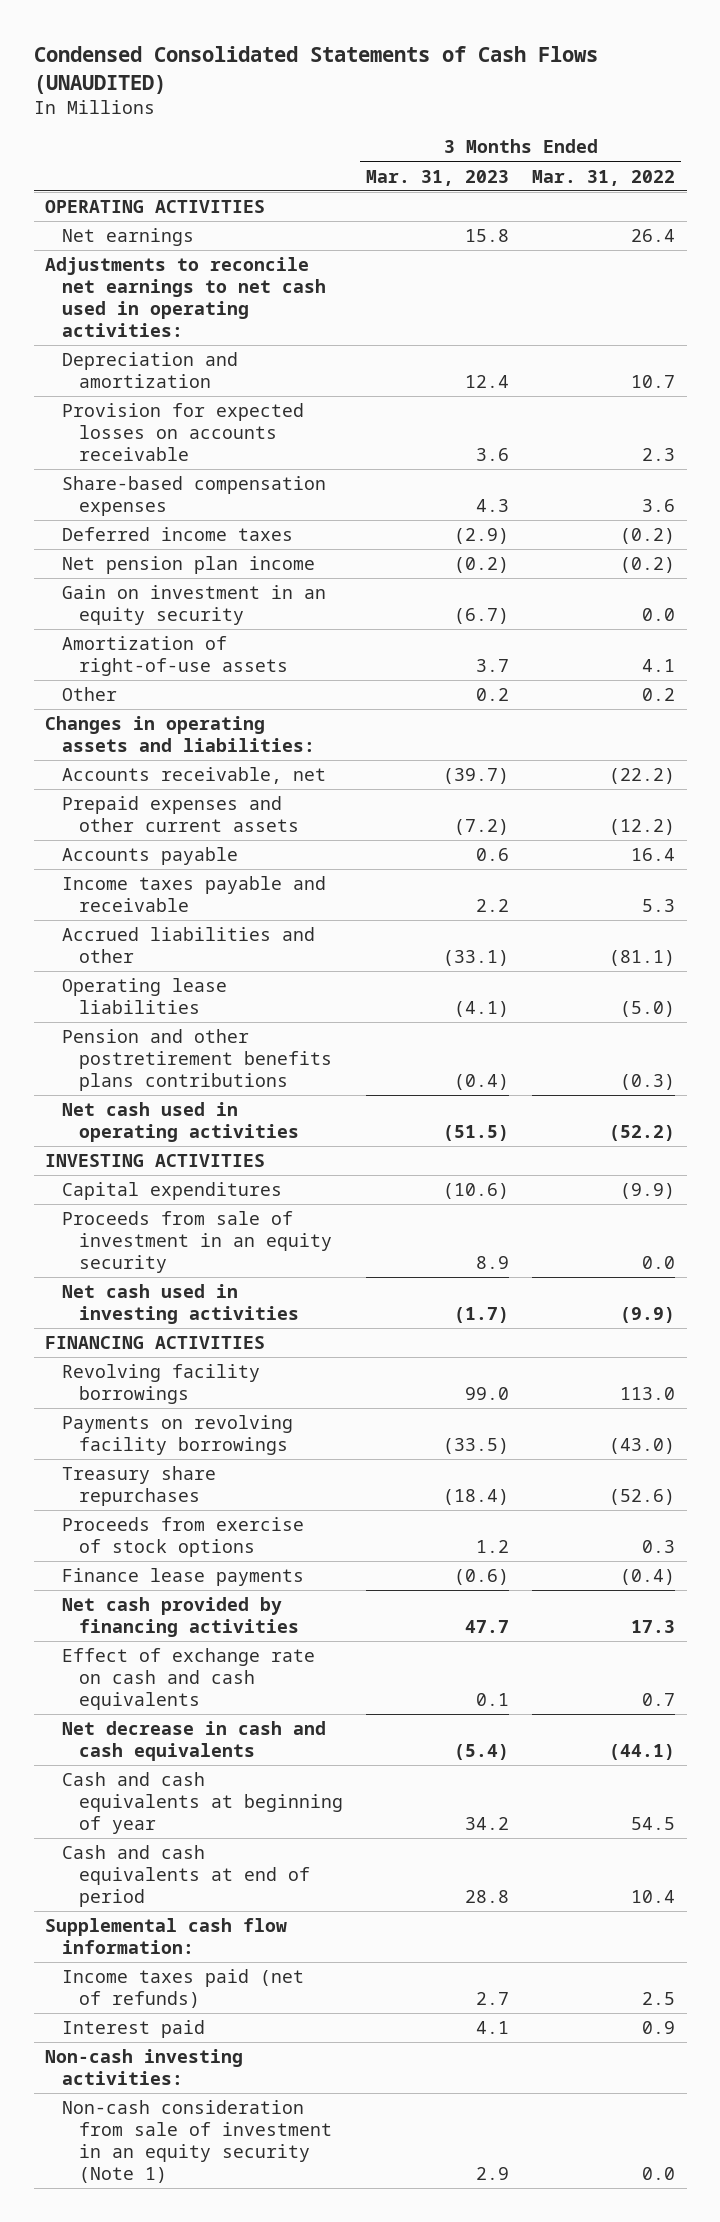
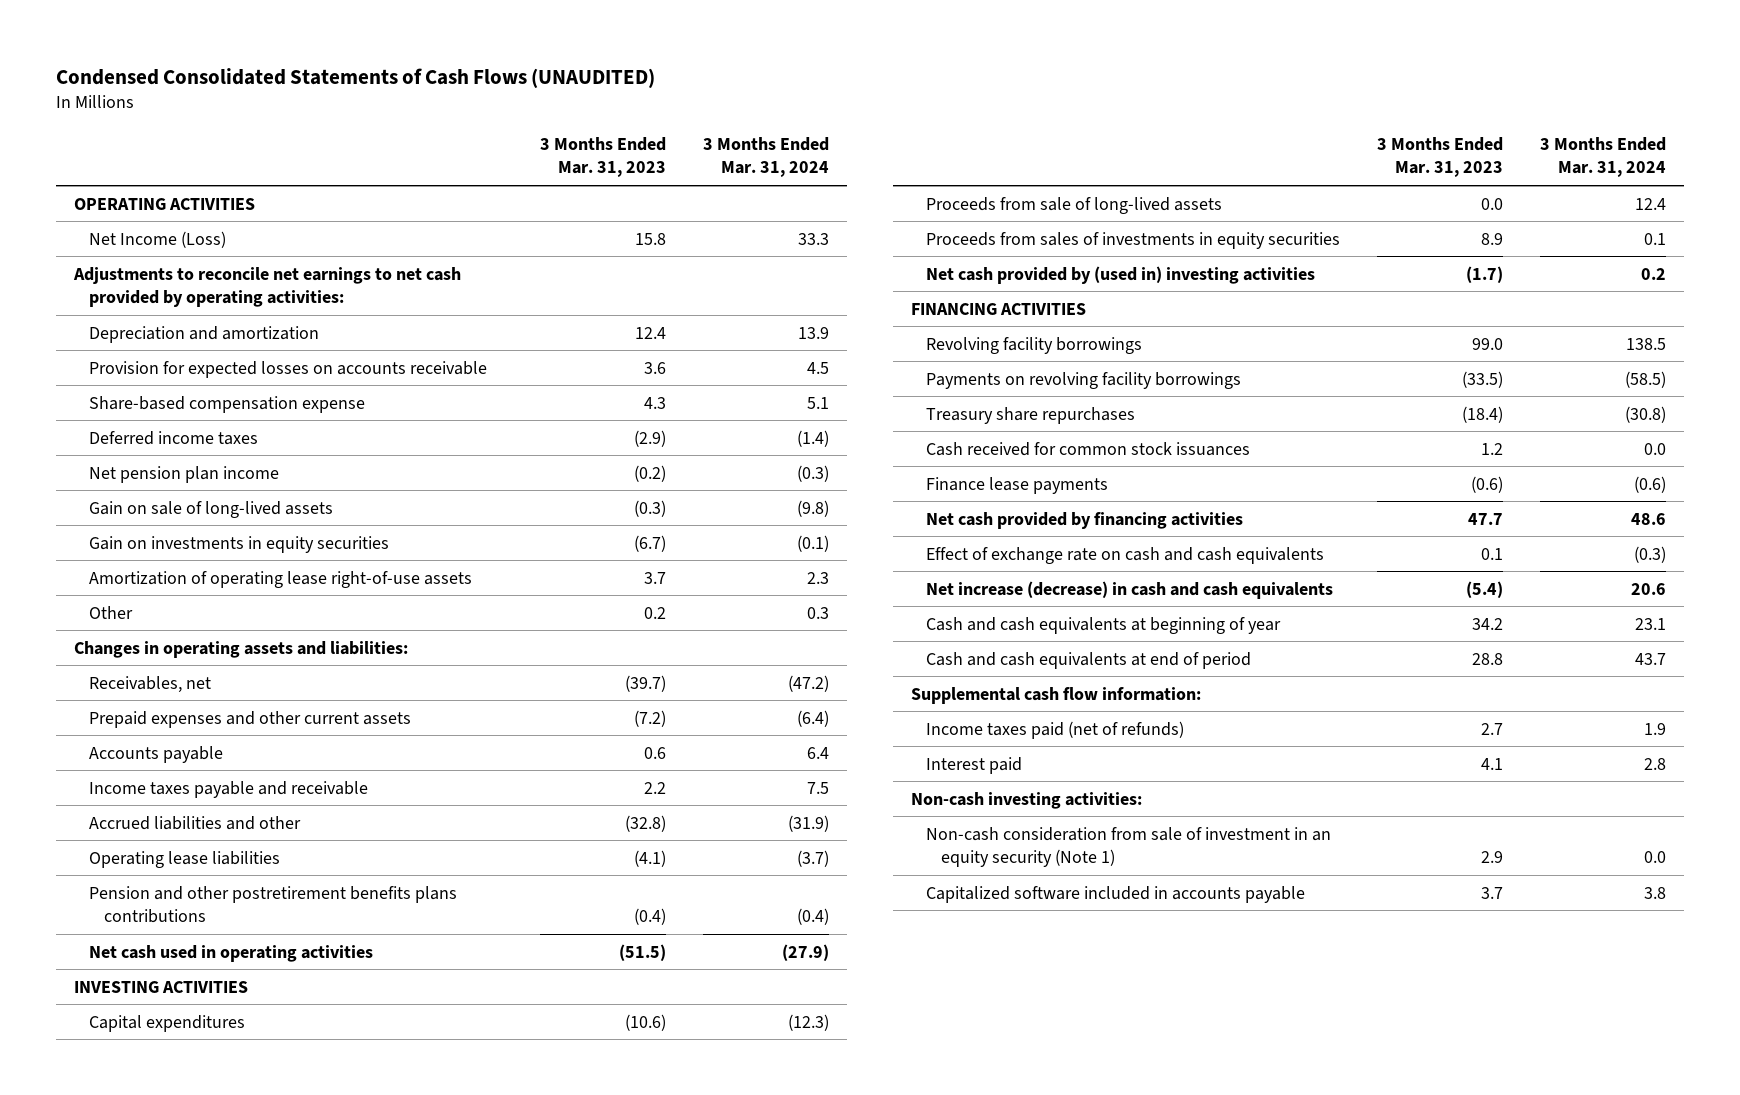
[532,169,676,186] Mar. 31, 2022 -> none
none -> [702,137,829,178] 3 Months Ended Mar. 31, 2024
[62,228,195,247] Net earnings -> [89,230,227,248] Net Income (Loss)
[45,257,327,338] Adjustments to reconcile net earnings to net cash used in operating activities: -> [73,266,462,307] Adjustments to reconcile net earnings to net cash provided by operating activities:
[62,476,327,517] Share-based compensation expenses -> [89,395,366,413] Share-based compensation expense
none -> [89,500,334,518] Gain on sale of long-lived assets
[62,585,327,626] Gain on investment in an equity security -> [89,535,390,553] Gain on investments in equity securities
[62,636,288,677] Amortization of right-of-use assets -> [89,570,473,588] Amortization of operating lease right-of-use assets
[62,767,327,785] Accounts receivable, net -> [89,675,212,693] Receivables, net
[442,950,509,967] (33.1) -> [625,814,667,832] (32.8)
none -> [926,196,1223,214] Proceeds from sale of long-lived assets
[62,1211,332,1274] Proceeds from sale of investment in an equity security -> [926,231,1341,249] Proceeds from sales of investments in equity securities
[62,1284,299,1325] Net cash used in investing activities -> [926,265,1316,284] Net cash provided by (used in) investing activities
[62,1517,305,1558] Proceeds from exercise of stock options -> none
none -> [926,441,1251,456] Cash received for common stock issuances
[62,1721,327,1762] Net decrease in cash and cash equivalents -> [926,580,1334,599] Net increase (decrease) in cash and cash equivalents
none -> [926,885,1306,903] Capitalized software included in accounts payable

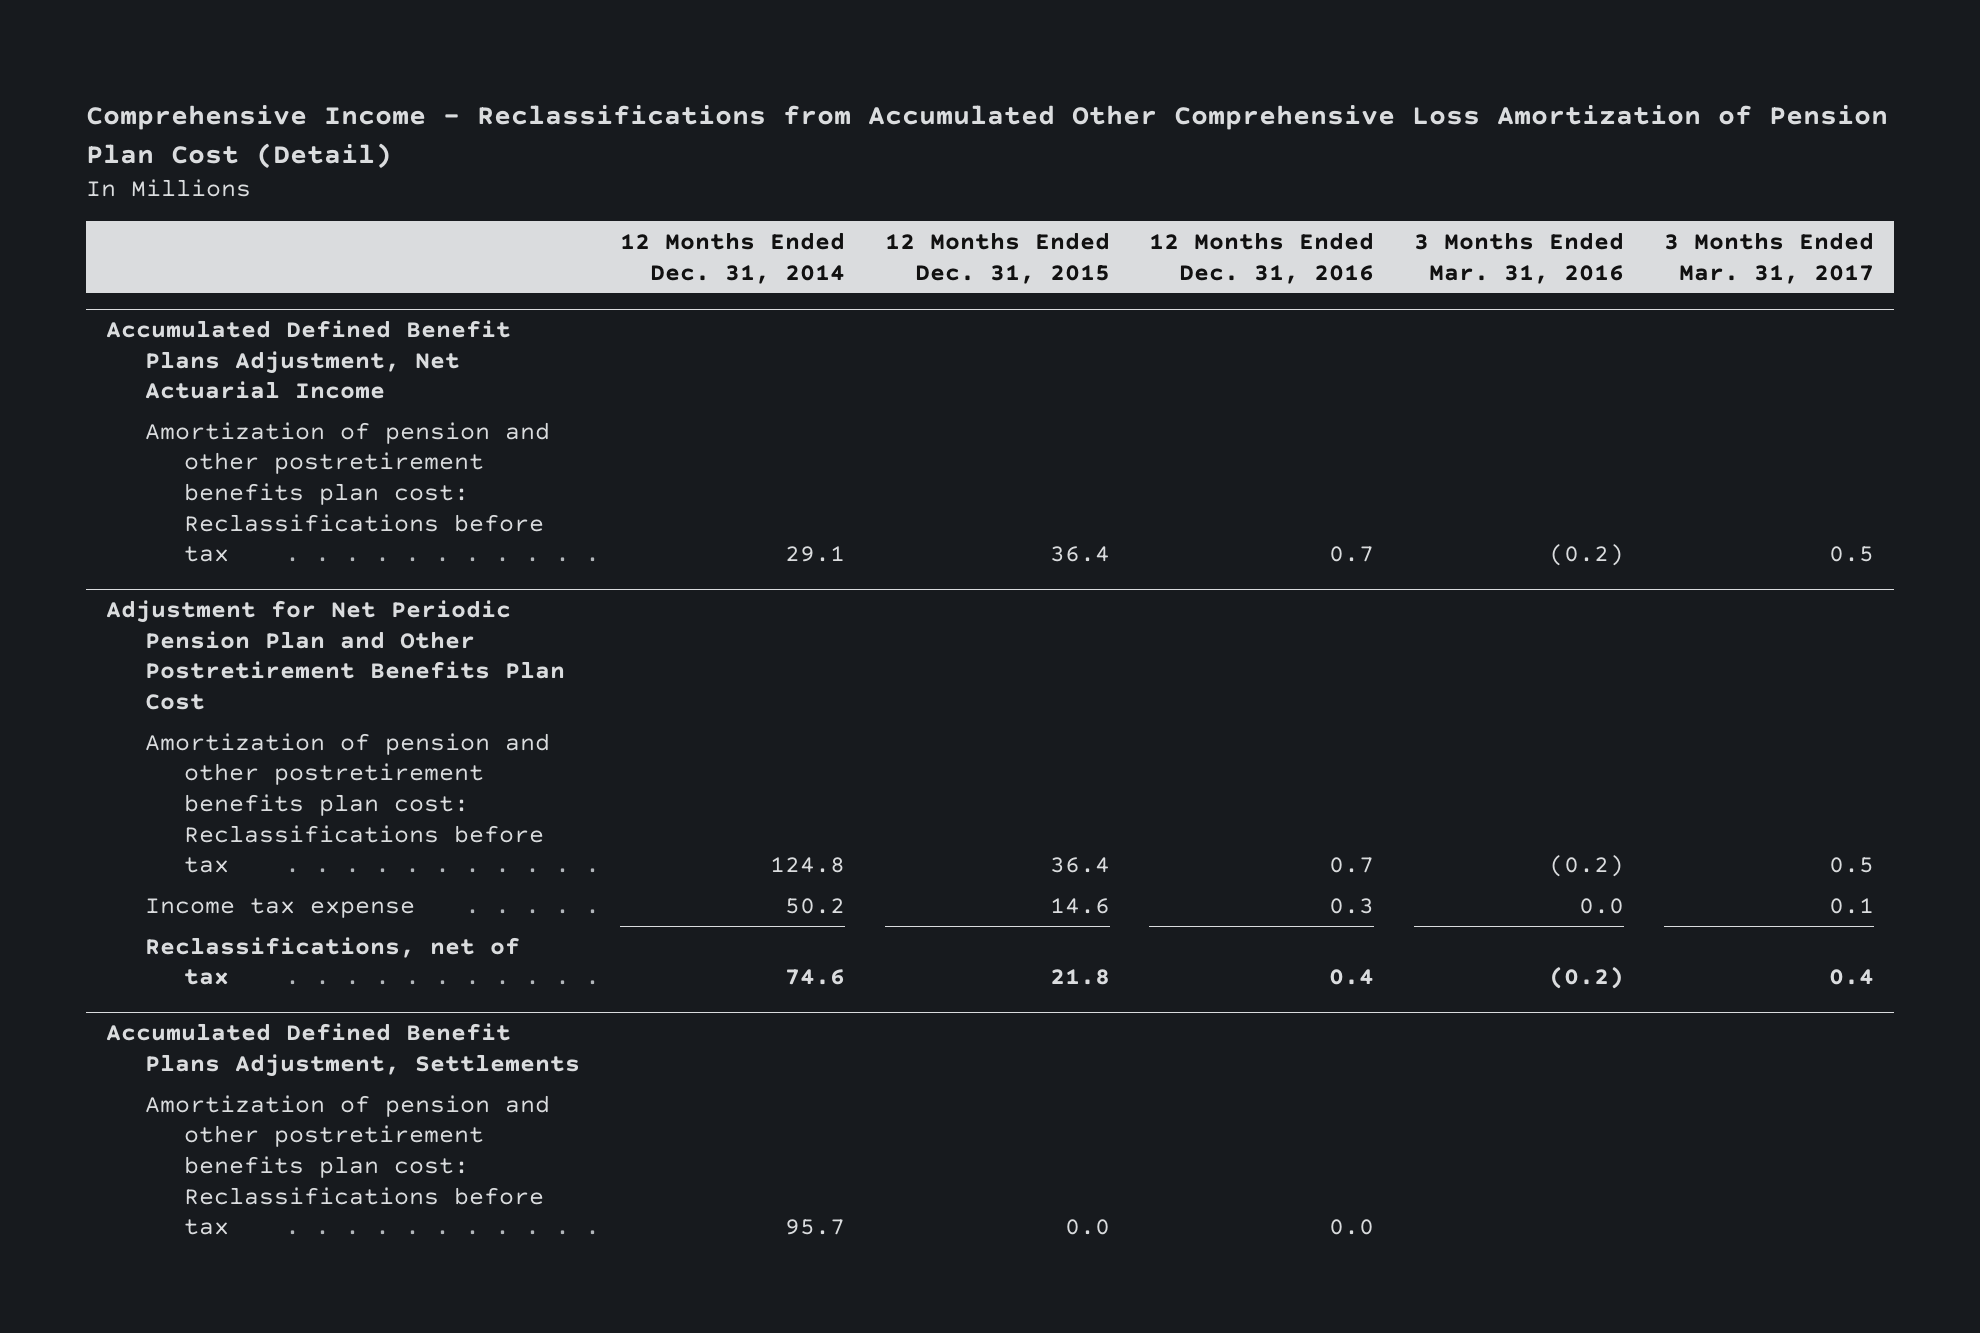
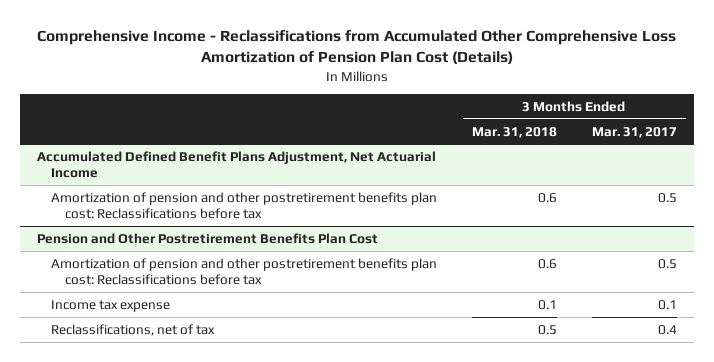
[85,105,1888,169] Comprehensive Income - Reclassifications from Accumulated Other Comprehensive Loss Amortization of Pension Plan Cost (Detail) -> [36,29,676,65] Comprehensive Income - Reclassifications from Accumulated Other Comprehensive Loss Amortization of Pension Plan Cost (Details)
[619,231,845,284] 12 Months Ended Dec. 31, 2014 -> none
[884,231,1110,284] 12 Months Ended Dec. 31, 2015 -> none
[1149,231,1375,284] 12 Months Ended Dec. 31, 2016 -> none
[1414,231,1625,284] 3 Months Ended Mar. 31, 2016 -> none
none -> [472,126,558,138] Mar. 31, 2018
[105,600,565,710] Adjustment for Net Periodic Pension Plan and Other Postretirement Benefits Plan Cost -> [37,232,379,244] Pension and Other Postretirement Benefits Plan Cost
[105,1023,580,1077] Accumulated Defined Benefit Plans Adjustment, Settlements -> none
[144,1094,550,1236] Amortization of pension and other postretirement benefits plan cost: Reclassifications before tax -> none

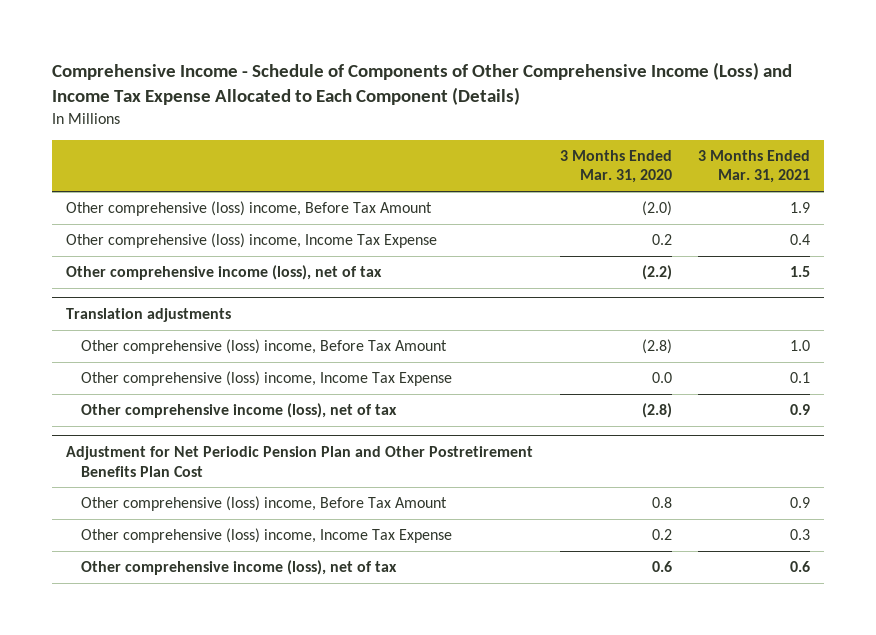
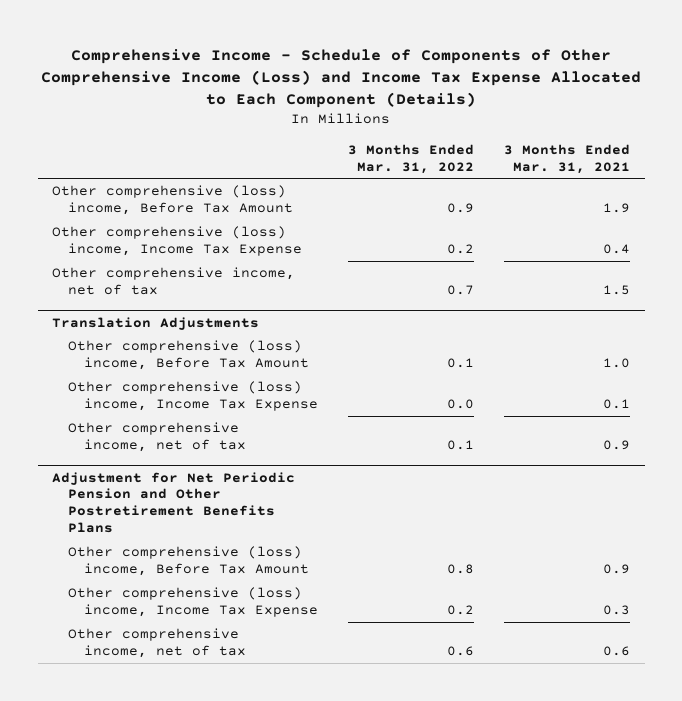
[559,149,672,184] 3 Months Ended Mar. 31, 2020 -> none
none -> [348,143,475,174] 3 Months Ended Mar. 31, 2022
[65,265,382,281] Other comprehensive income (loss), net of tax -> [52,267,296,296] Other comprehensive income, net of tax
[65,307,231,322] Translation adjustments -> [52,316,260,330] Translation Adjustments
[80,403,397,419] Other comprehensive income (loss), net of tax -> [68,422,247,453] Other comprehensive income, net of tax
[65,445,533,477] Adjustment for Net Periodic Pension Plan and Other Postretirement Benefits Plan Cost -> [52,471,296,533] Adjustment for Net Periodic Pension and Other Postretirement Benefits Plans
[80,560,397,576] Other comprehensive income (loss), net of tax -> [68,628,247,659] Other comprehensive income, net of tax

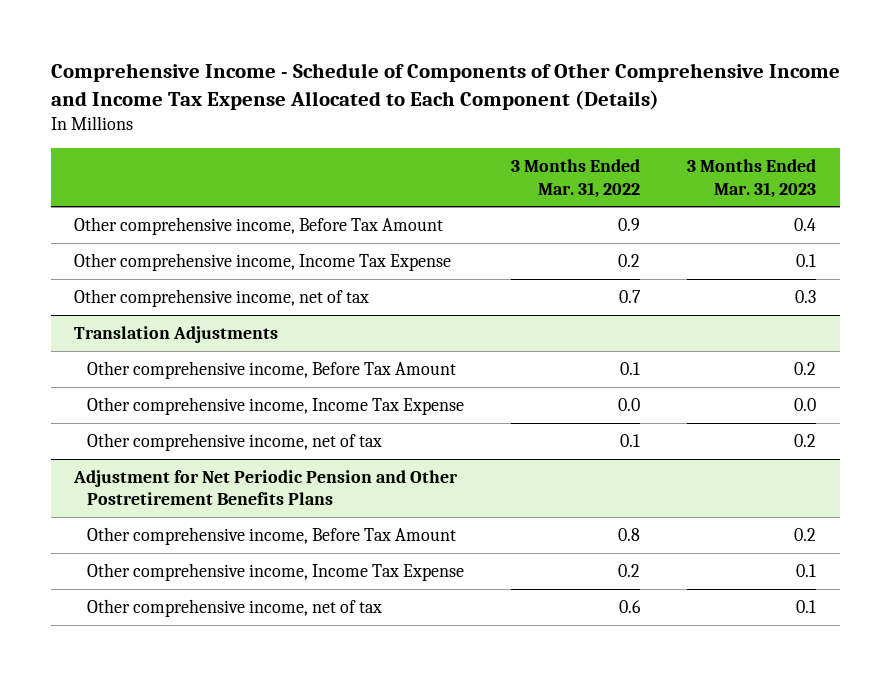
[41,48,642,108] Comprehensive Income - Schedule of Components of Other Comprehensive Income (Loss) and Income Tax Expense Allocated to Each Component (Details) -> [50,63,840,111] Comprehensive Income - Schedule of Components of Other Comprehensive Income and Income Tax Expense Allocated to Each Component (Details)
[503,143,630,174] 3 Months Ended Mar. 31, 2021 -> none
none -> [687,159,817,198] 3 Months Ended Mar. 31, 2023
[52,185,294,216] Other comprehensive (loss) income, Before Tax Amount -> [74,217,444,236] Other comprehensive income, Before Tax Amount
[52,226,303,257] Other comprehensive (loss) income, Income Tax Expense -> [74,253,452,272] Other comprehensive income, Income Tax Expense
[68,340,310,371] Other comprehensive (loss) income, Before Tax Amount -> [87,361,457,380] Other comprehensive income, Before Tax Amount
[68,381,319,412] Other comprehensive (loss) income, Income Tax Expense -> [87,397,465,416] Other comprehensive income, Income Tax Expense
[68,546,310,577] Other comprehensive (loss) income, Before Tax Amount -> [87,527,457,546] Other comprehensive income, Before Tax Amount
[68,587,319,618] Other comprehensive (loss) income, Income Tax Expense -> [87,563,465,582] Other comprehensive income, Income Tax Expense

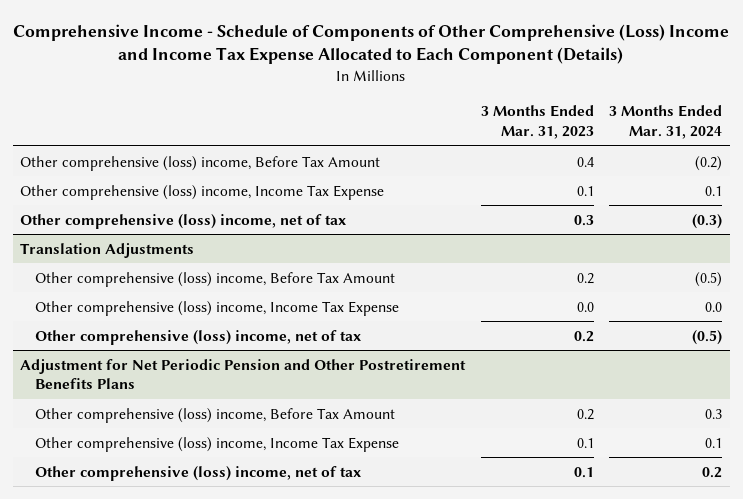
[50,63,840,111] Comprehensive Income - Schedule of Components of Other Comprehensive Income and Income Tax Expense Allocated to Each Component (Details) -> [13,23,730,65] Comprehensive Income - Schedule of Components of Other Comprehensive (Loss) Income and Income Tax Expense Allocated to Each Component (Details)
[511,159,641,198] 3 Months Ended Mar. 31, 2022 -> none
none -> [609,105,723,140] 3 Months Ended Mar. 31, 2024
[74,217,444,236] Other comprehensive income, Before Tax Amount -> [20,155,381,171] Other comprehensive (loss) income, Before Tax Amount
[74,253,452,272] Other comprehensive income, Income Tax Expense -> [20,184,385,200] Other comprehensive (loss) income, Income Tax Expense
[74,289,370,308] Other comprehensive income, net of tax -> [20,213,347,229] Other comprehensive (loss) income, net of tax
[87,361,457,380] Other comprehensive income, Before Tax Amount -> [35,271,396,287] Other comprehensive (loss) income, Before Tax Amount
[87,397,465,416] Other comprehensive income, Income Tax Expense -> [35,300,400,316] Other comprehensive (loss) income, Income Tax Expense
[87,433,383,452] Other comprehensive income, net of tax -> [35,329,362,345] Other comprehensive (loss) income, net of tax
[87,527,457,546] Other comprehensive income, Before Tax Amount -> [35,407,396,423] Other comprehensive (loss) income, Before Tax Amount
[87,563,465,582] Other comprehensive income, Income Tax Expense -> [35,436,400,452] Other comprehensive (loss) income, Income Tax Expense
[87,599,383,618] Other comprehensive income, net of tax -> [35,465,362,481] Other comprehensive (loss) income, net of tax

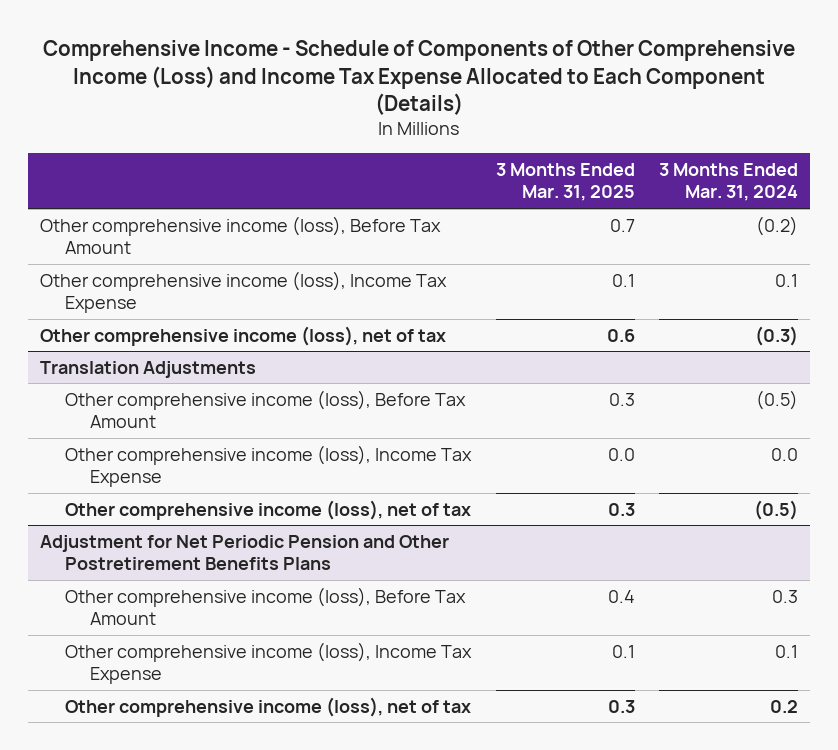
[13,23,730,65] Comprehensive Income - Schedule of Components of Other Comprehensive (Loss) Income and Income Tax Expense Allocated to Each Component (Details) -> [43,39,796,116] Comprehensive Income - Schedule of Components of Other Comprehensive Income (Loss) and Income Tax Expense Allocated to Each Component (Details)
[480,105,594,140] 3 Months Ended Mar. 31, 2023 -> none
none -> [495,162,635,202] 3 Months Ended Mar. 31, 2025
[20,155,381,171] Other comprehensive (loss) income, Before Tax Amount -> [40,215,442,255] Other comprehensive income (loss), Before Tax Amount
[20,184,385,200] Other comprehensive (loss) income, Income Tax Expense -> [40,270,448,314] Other comprehensive income (loss), Income Tax Expense
[20,213,347,229] Other comprehensive (loss) income, net of tax -> [40,325,447,346] Other comprehensive income (loss), net of tax
[35,271,396,287] Other comprehensive (loss) income, Before Tax Amount -> [65,389,467,429] Other comprehensive income (loss), Before Tax Amount
[35,300,400,316] Other comprehensive (loss) income, Income Tax Expense -> [65,444,473,488] Other comprehensive income (loss), Income Tax Expense
[35,329,362,345] Other comprehensive (loss) income, net of tax -> [65,499,472,520] Other comprehensive income (loss), net of tax
[35,407,396,423] Other comprehensive (loss) income, Before Tax Amount -> [65,586,467,626] Other comprehensive income (loss), Before Tax Amount
[35,436,400,452] Other comprehensive (loss) income, Income Tax Expense -> [65,641,473,685] Other comprehensive income (loss), Income Tax Expense
[35,465,362,481] Other comprehensive (loss) income, net of tax -> [65,696,472,717] Other comprehensive income (loss), net of tax

